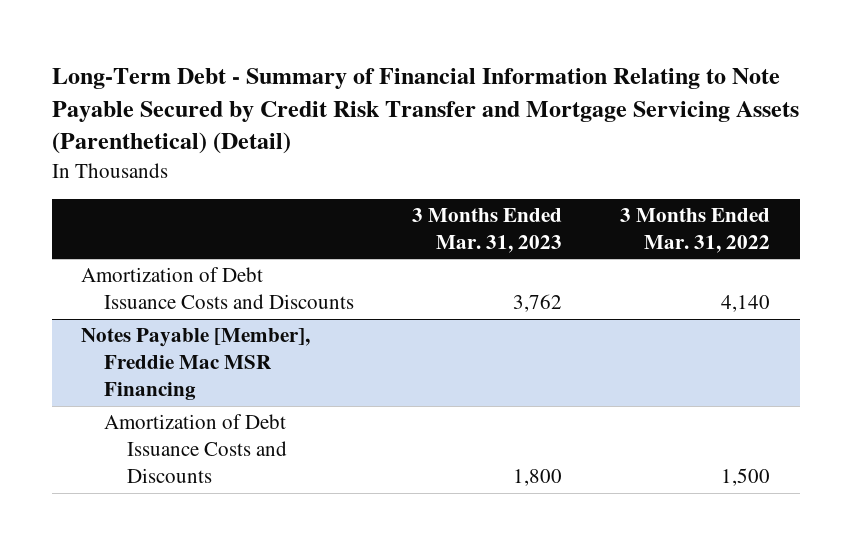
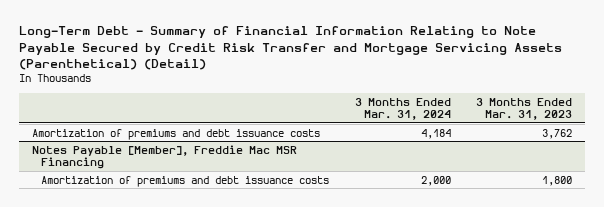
[620,207,771,253] 3 Months Ended Mar. 31, 2022 -> none
none -> [354,97,451,120] 3 Months Ended Mar. 31, 2024
[80,267,355,310] Amortization of Debt Issuance Costs and Discounts -> [31,128,320,140] Amortization of premiums and debt issuance costs
[104,414,288,484] Amortization of Debt Issuance Costs and Discounts -> [40,175,329,187] Amortization of premiums and debt issuance costs

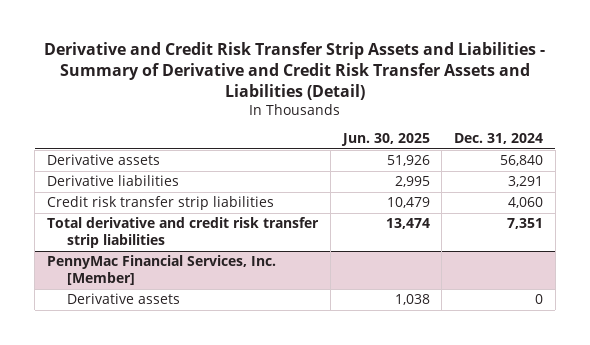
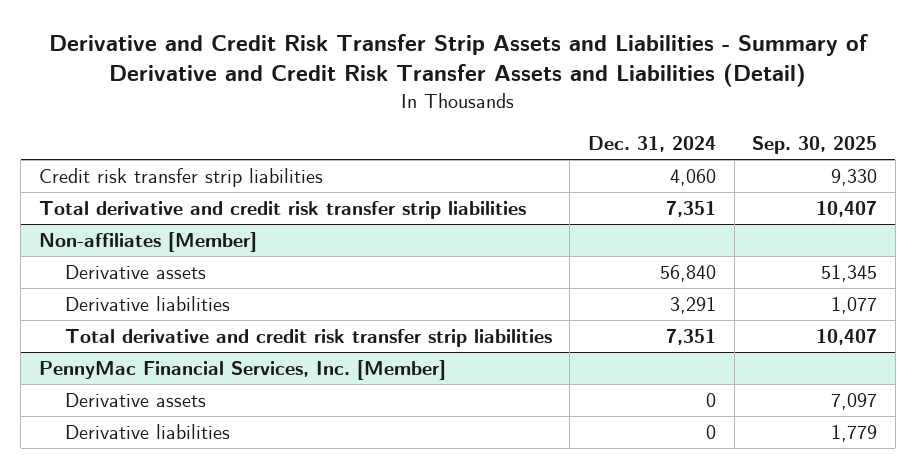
[340,133,430,147] Jun. 30, 2025 -> none
none -> [752,136,878,155] Sep. 30, 2025
[46,196,274,211] Credit risk transfer strip liabilities -> [38,167,323,187] Credit risk transfer strip liabilities
none -> [38,200,526,219] Total derivative and credit risk transfer strip liabilities
none -> [38,231,257,252] Non-affiliates [Member]
none -> [64,423,230,439] Derivative liabilities

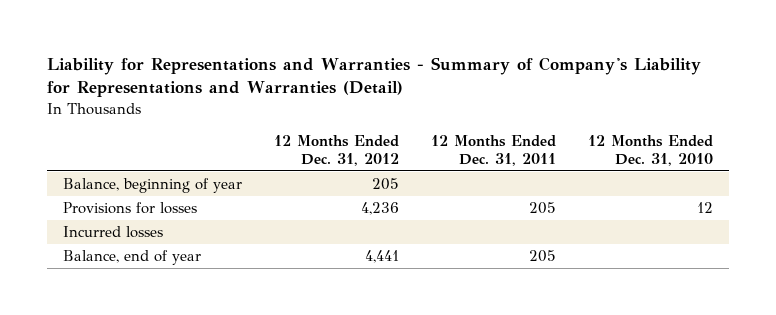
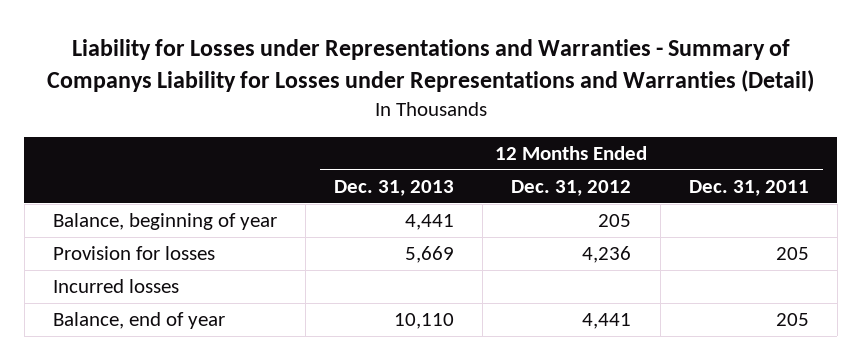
[46,57,701,98] Liability for Representations and Warranties - Summary of Company's Liability for Representations and Warranties (Detail) -> [46,39,814,93] Liability for Losses under Representations and Warranties - Summary of Companys Liability for Losses under Representations and Warranties (Detail)
[588,135,714,166] 12 Months Ended Dec. 31, 2010 -> none
none -> [334,180,455,197] Dec. 31, 2013
[63,202,198,215] Provisions for losses -> [52,246,215,261] Provision for losses

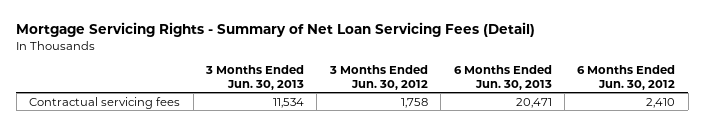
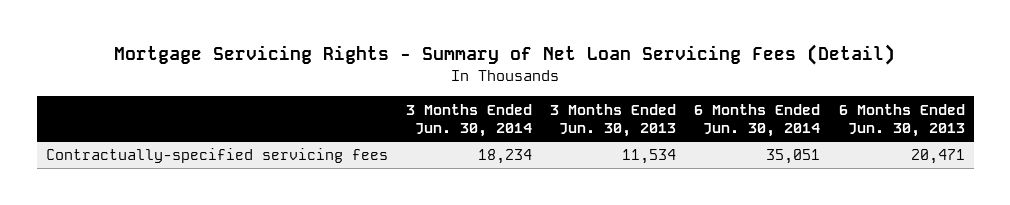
[328,65,428,90] 3 Months Ended Jun. 30, 2012 -> none
[577,65,676,90] 6 Months Ended Jun. 30, 2012 -> none
none -> [406,103,533,138] 3 Months Ended Jun. 30, 2014
none -> [694,103,821,138] 6 Months Ended Jun. 30, 2014
[29,96,181,109] Contractual servicing fees -> [45,148,388,164] Contractually-specified servicing fees

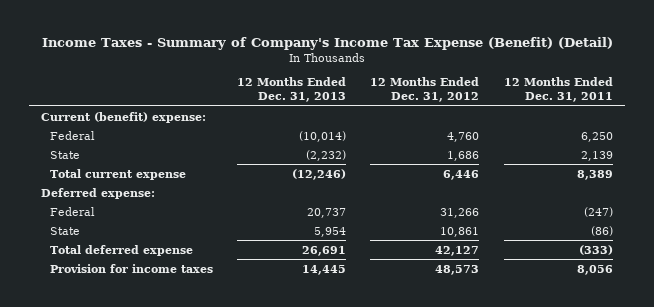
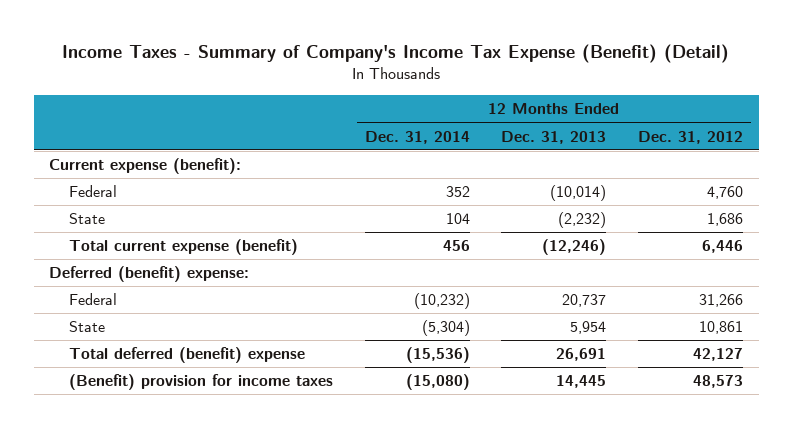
[503,77,613,103] 12 Months Ended Dec. 31, 2011 -> none
none -> [364,130,470,144] Dec. 31, 2014
[41,111,207,123] Current (benefit) expense: -> [49,158,242,175] Current expense (benefit):
[50,168,187,180] Total current expense -> [68,239,298,256] Total current expense (benefit)
[41,187,156,199] Deferred expense: -> [49,266,250,283] Deferred (benefit) expense:
[50,244,194,256] Total deferred expense -> [68,347,305,364] Total deferred (benefit) expense
[50,263,214,273] Provision for income taxes -> [68,374,333,391] (Benefit) provision for income taxes

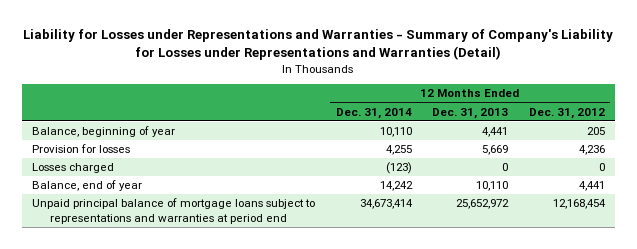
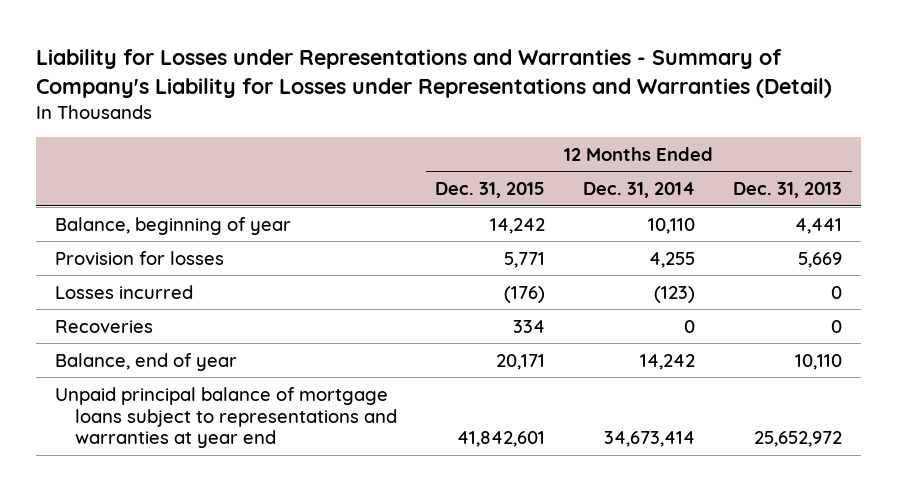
[528,107,605,119] Dec. 31, 2012 -> none
none -> [435,182,546,199] Dec. 31, 2015
[31,163,114,174] Losses charged -> [55,284,194,299] Losses incurred
none -> [55,319,154,333] Recoveries
[31,198,315,224] Unpaid principal balance of mortgage loans subject to representations and warranties at period end -> [55,386,398,449] Unpaid principal balance of mortgage loans subject to representations and warranties at year end

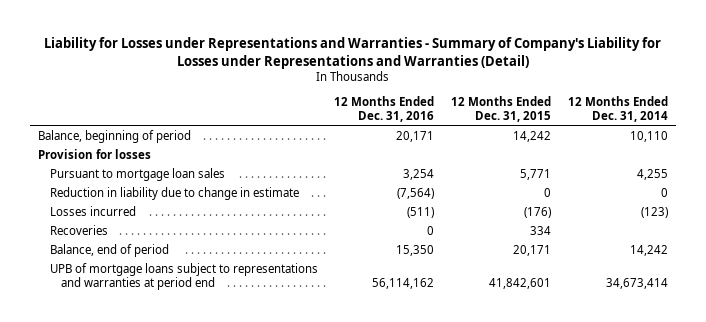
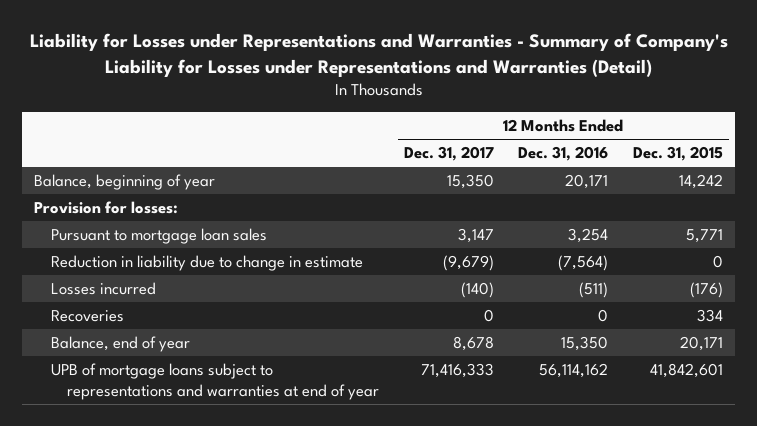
[567,95,668,122] 12 Months Ended Dec. 31, 2014 -> none
none -> [403,146,494,162] Dec. 31, 2017
[38,129,192,143] Balance, beginning of period -> [34,174,216,191] Balance, beginning of year
[38,148,152,159] Provision for losses -> [34,201,179,215] Provision for losses:
[49,243,169,257] Balance, end of period -> [50,336,190,353] Balance, end of year
[49,262,318,290] UPB of mortgage loans subject to representations and warranties at period end -> [50,363,380,400] UPB of mortgage loans subject to representations and warranties at end of year

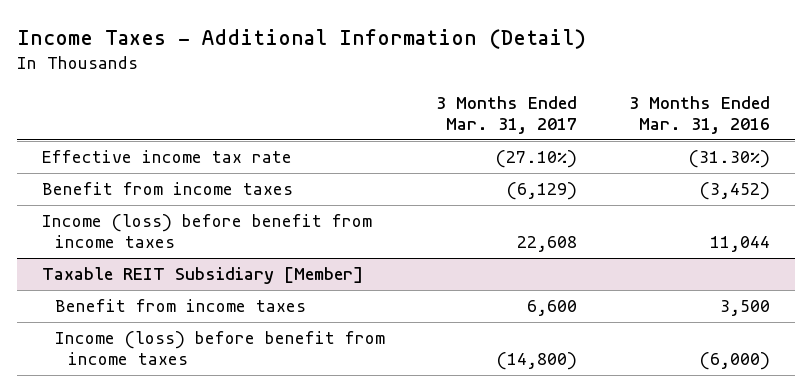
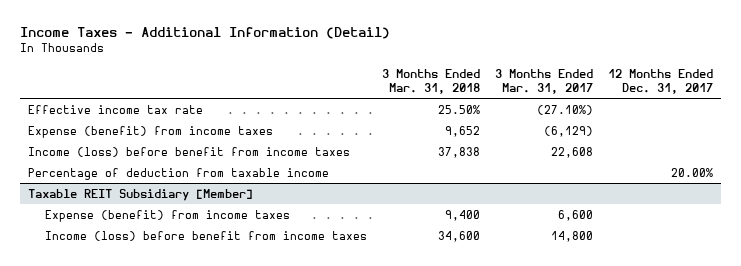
[628,96,770,135] 3 Months Ended Mar. 31, 2016 -> none
none -> [382,68,481,94] 3 Months Ended Mar. 31, 2018
none -> [608,68,714,94] 12 Months Ended Dec. 31, 2017
[42,182,294,196] Benefit from income taxes -> [27,125,273,138] Expense (benefit) from income taxes
none -> [27,167,329,180] Percentage of deduction from taxable income
[55,299,307,313] Benefit from income taxes -> [44,209,290,222] Expense (benefit) from income taxes
[497,352,578,371] (14,800) -> [551,230,594,242] 14,800

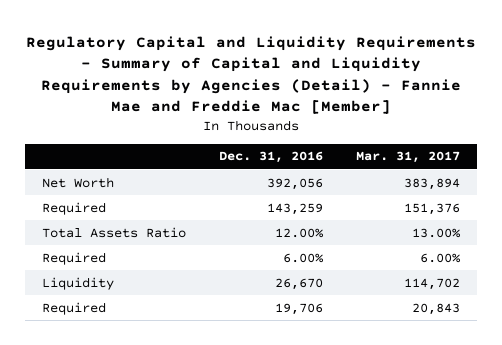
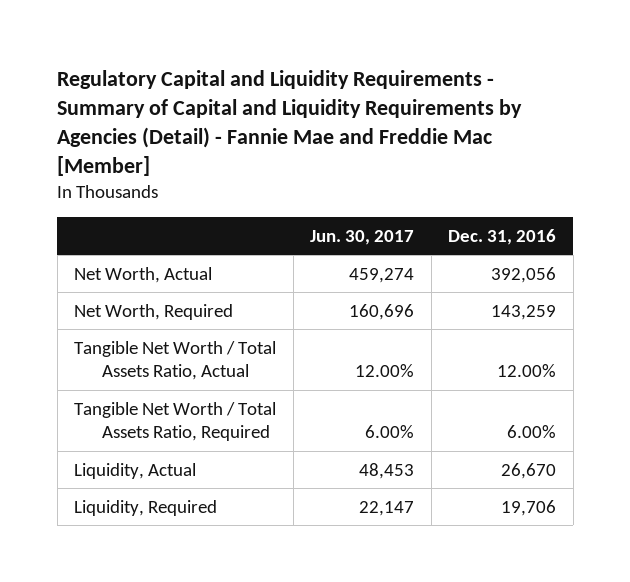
[355,151,460,164] Mar. 31, 2017 -> none
none -> [310,229,415,245] Jun. 30, 2017
[41,176,114,188] Net Worth -> [74,266,213,283] Net Worth, Actual
[41,201,106,215] Required -> [74,303,234,320] Net Worth, Required
[41,226,186,238] Total Assets Ratio -> [74,340,277,381] Tangible Net Worth / Total Assets Ratio, Actual
[41,251,106,265] Required -> [74,401,277,442] Tangible Net Worth / Total Assets Ratio, Required
[41,276,114,290] Liquidity -> [74,462,197,479] Liquidity, Actual
[41,301,106,315] Required -> [74,499,218,516] Liquidity, Required

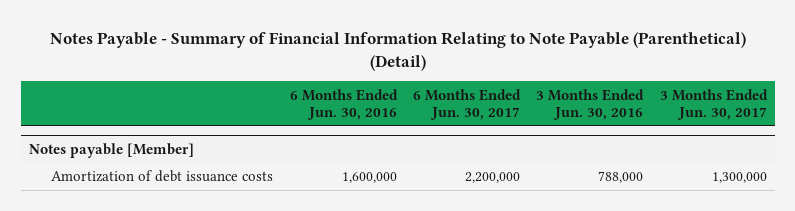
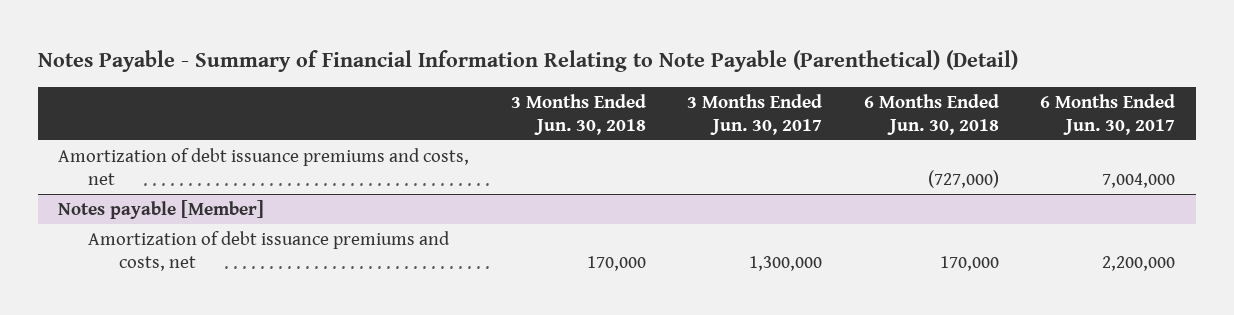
[289,88,398,121] 6 Months Ended Jun. 30, 2016 -> none
[536,88,645,121] 3 Months Ended Jun. 30, 2016 -> none
none -> [510,93,646,135] 3 Months Ended Jun. 30, 2018
none -> [863,93,999,135] 6 Months Ended Jun. 30, 2018
none -> [58,148,470,186] Amortization of debt issuance premiums and costs, net
[51,170,274,183] Amortization of debt issuance costs -> [88,231,451,272] Amortization of debt issuance premiums and costs, net

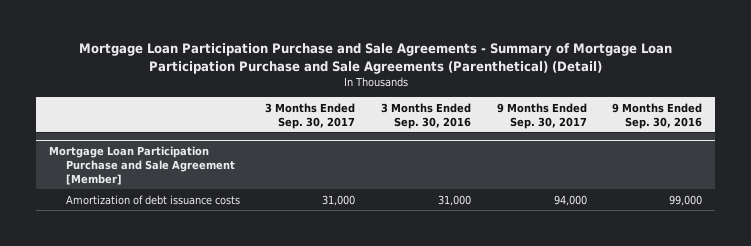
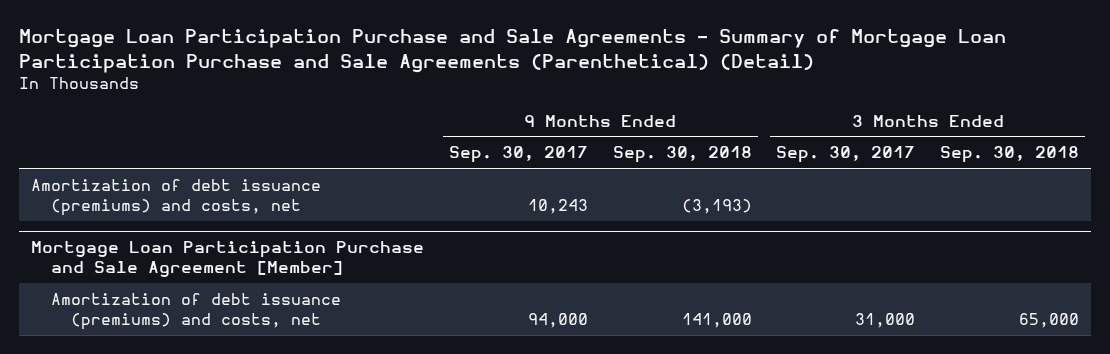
[381,102,472,129] 3 Months Ended Sep. 30, 2016 -> none
[612,102,703,129] 9 Months Ended Sep. 30, 2016 -> none
none -> [612,146,752,164] Sep. 30, 2018
none -> [939,146,1079,164] Sep. 30, 2018
none -> [31,178,322,217] Amortization of debt issuance (premiums) and costs, net
[65,194,240,205] Amortization of debt issuance costs -> [51,292,342,331] Amortization of debt issuance (premiums) and costs, net

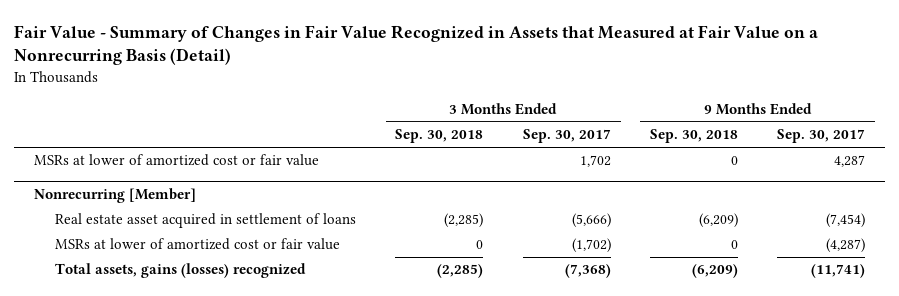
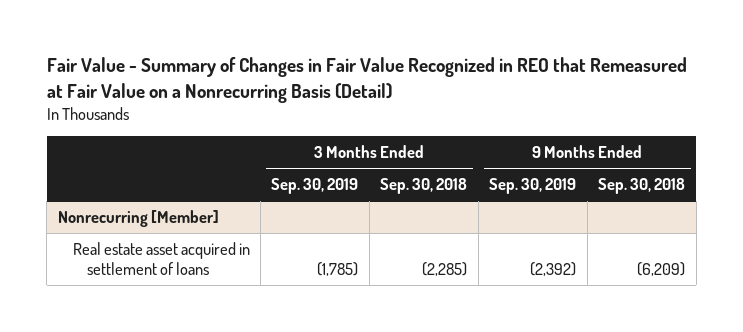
[14,24,819,66] Fair Value - Summary of Changes in Fair Value Recognized in Assets that Measured at Fair Value on a Nonrecurring Basis (Detail) -> [46,57,687,103] Fair Value - Summary of Changes in Fair Value Recognized in REO that Remeasured at Fair Value on a Nonrecurring Basis (Detail)
[522,129,611,144] Sep. 30, 2017 -> none
[777,129,866,144] Sep. 30, 2017 -> none
none -> [271,178,359,195] Sep. 30, 2019
none -> [489,178,577,195] Sep. 30, 2019
[34,154,320,167] MSRs at lower of amortized cost or fair value -> none
[55,238,341,251] MSRs at lower of amortized cost or fair value -> none
[55,263,307,279] Total assets, gains (losses) recognized -> none

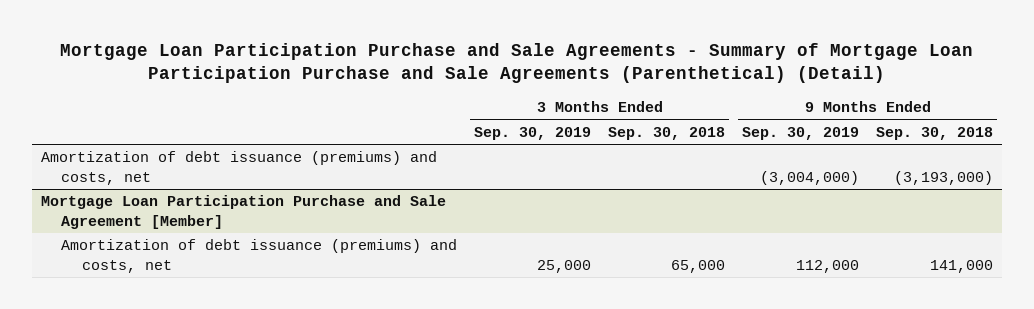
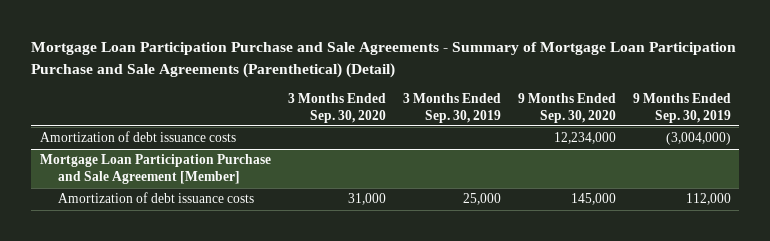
[608,126,726,140] Sep. 30, 2018 -> none
[876,126,994,140] Sep. 30, 2018 -> none
none -> [287,92,386,123] 3 Months Ended Sep. 30, 2020
none -> [517,92,616,123] 9 Months Ended Sep. 30, 2020
[40,151,437,185] Amortization of debt issuance (premiums) and costs, net -> [39,131,236,143] Amortization of debt issuance costs
[61,239,458,273] Amortization of debt issuance (premiums) and costs, net -> [57,192,254,204] Amortization of debt issuance costs

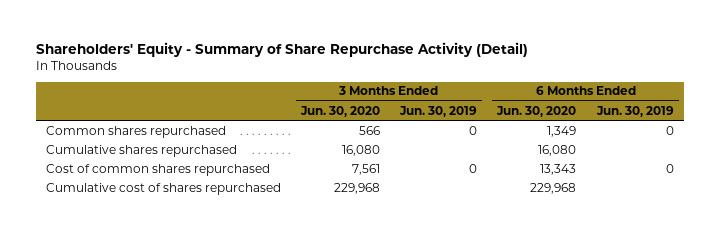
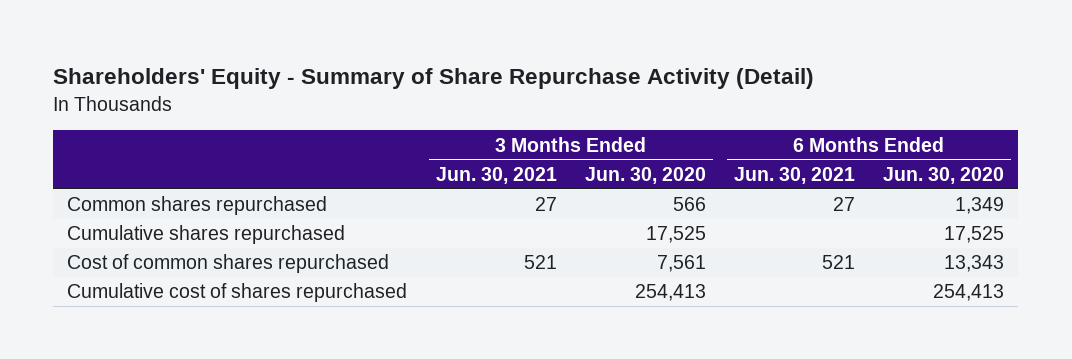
[399,105,478,117] Jun. 30, 2019 -> none
[595,105,674,117] Jun. 30, 2019 -> none
none -> [435,166,557,184] Jun. 30, 2021
none -> [734,166,856,184] Jun. 30, 2021
[341,144,380,156] 16,080 -> [645,226,706,244] 17,525
[538,144,577,156] 16,080 -> [944,226,1005,244] 17,525
[333,182,380,194] 229,968 -> [634,284,706,302] 254,413
[530,182,577,194] 229,968 -> [933,284,1005,302] 254,413

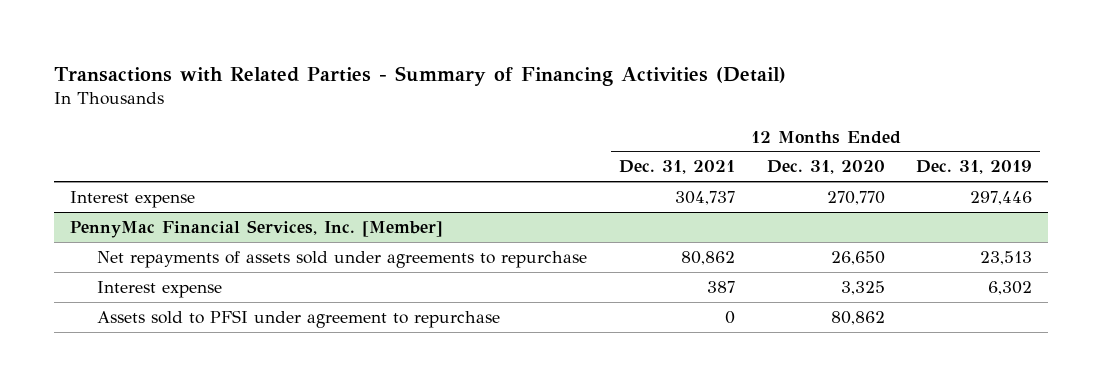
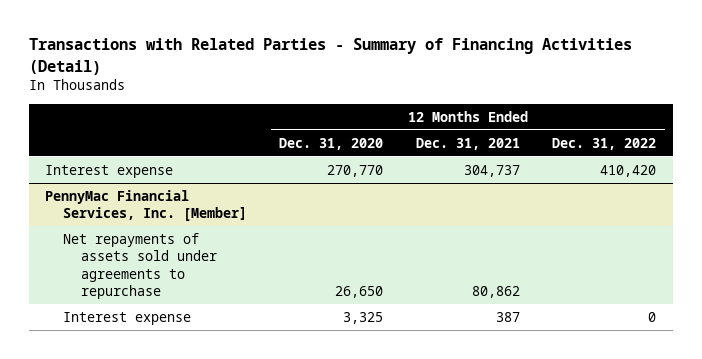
[916,160,1033,175] Dec. 31, 2019 -> none
none -> [552,137,657,150] Dec. 31, 2022
[96,309,500,328] Assets sold to PFSI under agreement to repurchase -> none

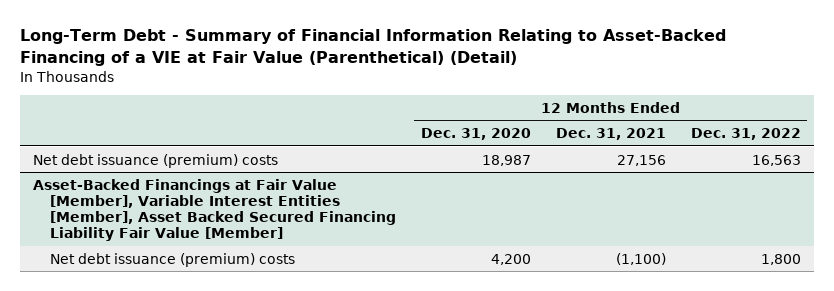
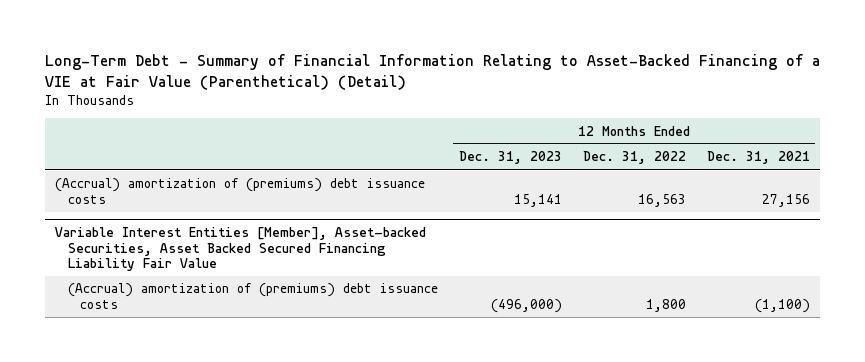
[420,128,531,141] Dec. 31, 2020 -> none
none -> [458,151,562,165] Dec. 31, 2023
[32,153,278,168] Net debt issuance (premium) costs -> [55,178,426,204] (Accrual) amortization of (premiums) debt issuance costs
[32,178,396,242] Asset-Backed Financings at Fair Value [Member], Variable Interest Entities [Member], Asset Backed Secured Financing Liability Fair Value [Member] -> [55,227,427,272] Variable Interest Entities [Member], Asset-backed Securities, Asset Backed Secured Financing Liability Fair Value
[49,252,295,267] Net debt issuance (premium) costs -> [67,283,438,309] (Accrual) amortization of (premiums) debt issuance costs

